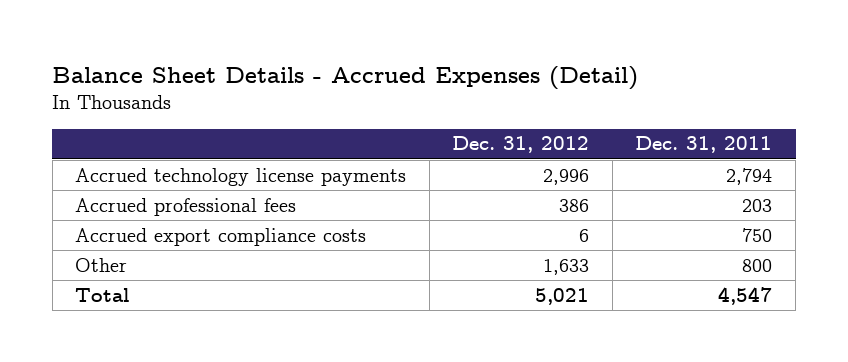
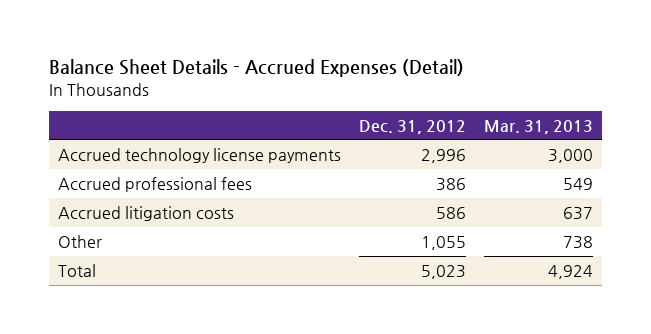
[635,136,773,154] Dec. 31, 2011 -> none
none -> [484,119,594,134] Mar. 31, 2013
[75,227,367,246] Accrued export compliance costs -> none
none -> [57,205,234,221] Accrued litigation costs
[543,258,590,275] 1,633 -> [421,235,467,250] 1,055
[535,287,590,305] 5,021 -> [421,264,467,279] 5,023

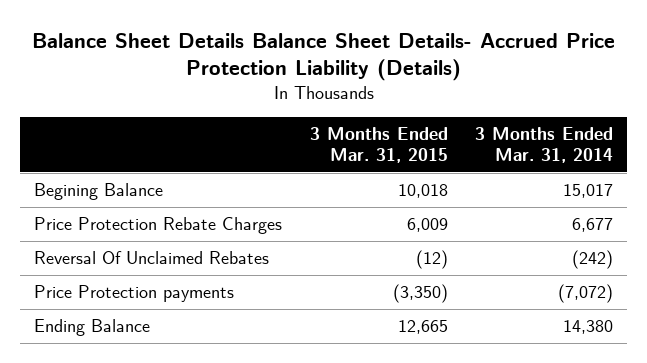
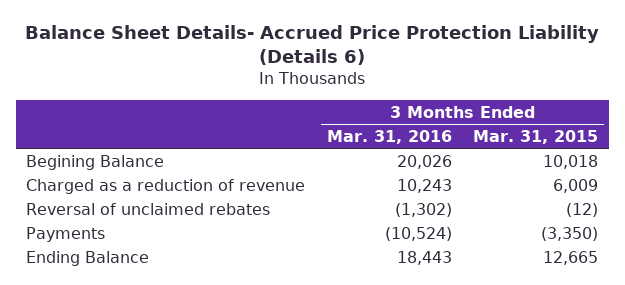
[31,32,615,82] Balance Sheet Details Balance Sheet Details- Accrued Price Protection Liability (Details) -> [25,25,600,66] Balance Sheet Details- Accrued Price Protection Liability (Details 6)
[474,126,613,164] 3 Months Ended Mar. 31, 2014 -> none
none -> [326,129,452,144] Mar. 31, 2016
[34,216,283,234] Price Protection Rebate Charges -> [26,178,306,194] Charged as a reduction of revenue
[34,250,270,264] Reversal Of Unclaimed Rebates -> [26,202,271,215] Reversal of unclaimed rebates
[34,284,235,302] Price Protection payments -> [26,226,106,242] Payments

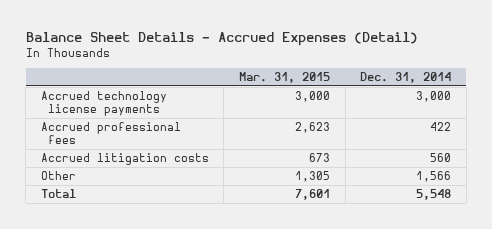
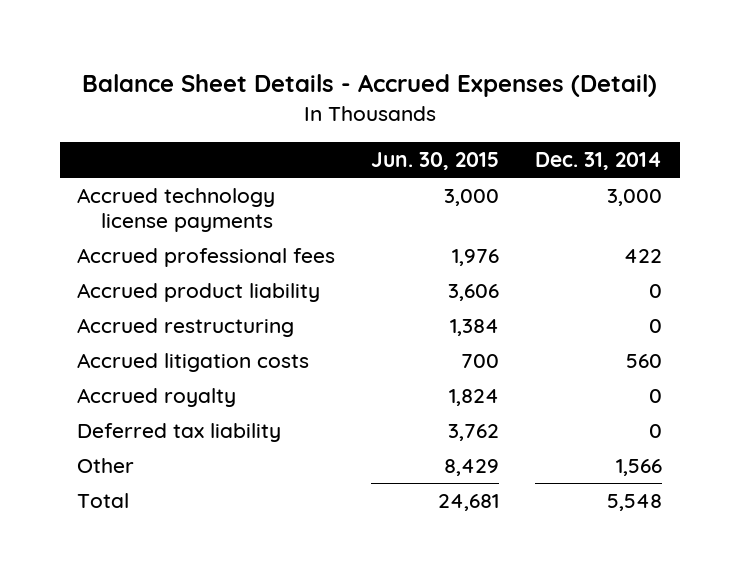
[239,71,331,83] Mar. 31, 2015 -> none
none -> [371,151,500,170] Jun. 30, 2015
none -> [77,283,321,303] Accrued product liability
none -> [77,318,295,338] Accrued restructuring
none -> [77,388,237,408] Accrued royalty
none -> [77,423,282,443] Deferred tax liability

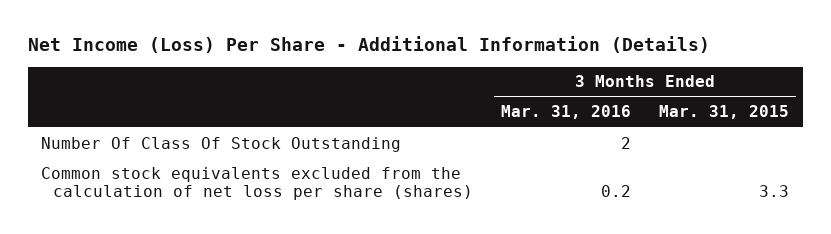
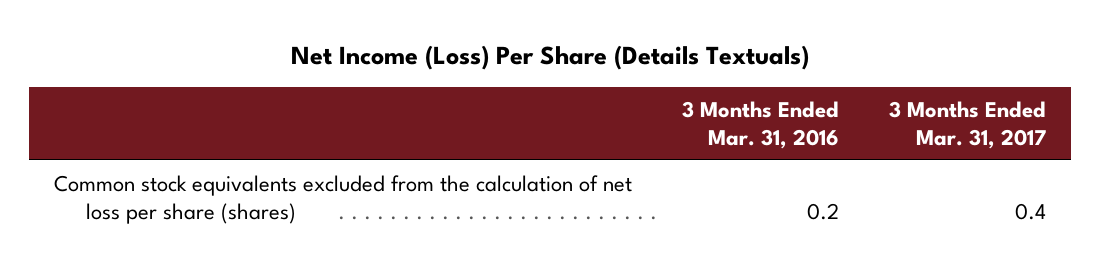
[27,36,710,54] Net Income (Loss) Per Share - Additional Information (Details) -> [291,45,810,71] Net Income (Loss) Per Share (Details Textuals)
[659,105,790,120] Mar. 31, 2015 -> none
none -> [889,100,1047,149] 3 Months Ended Mar. 31, 2017
[41,136,402,152] Number Of Class Of Stock Outstanding -> none

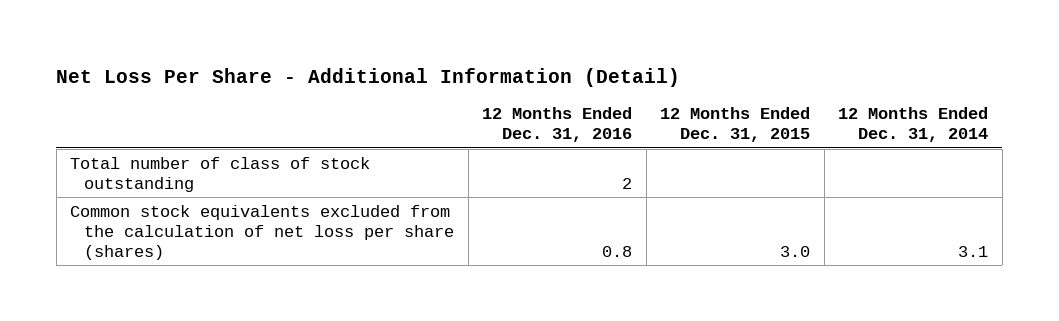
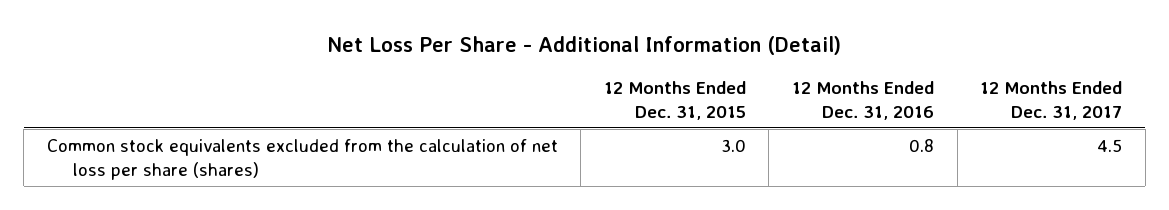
[838,107,989,143] 12 Months Ended Dec. 31, 2014 -> none
none -> [980,80,1123,120] 12 Months Ended Dec. 31, 2017
[70,156,371,192] Total number of class of stock outstanding -> none

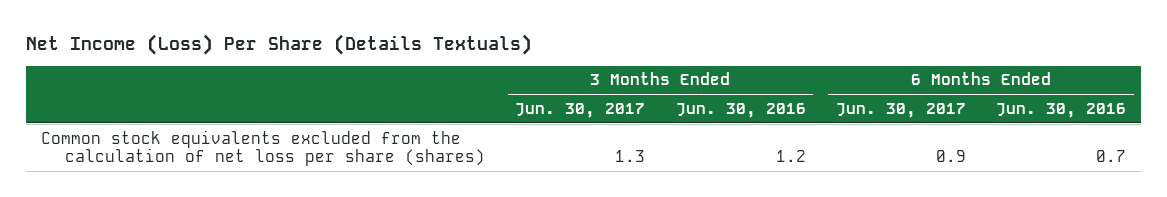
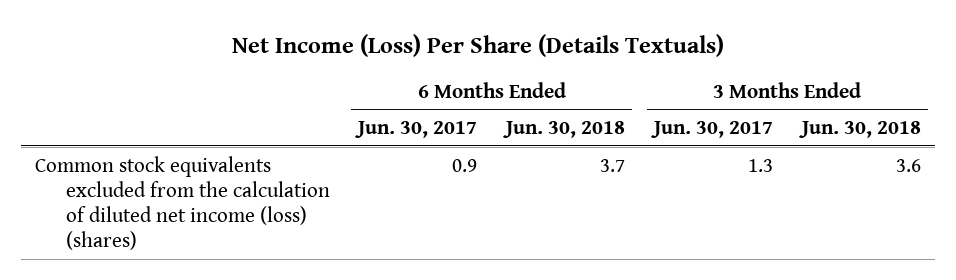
[675,102,806,118] Jun. 30, 2016 -> none
[996,102,1127,118] Jun. 30, 2016 -> none
none -> [503,121,626,139] Jun. 30, 2018
none -> [798,121,921,139] Jun. 30, 2018
[41,129,486,166] Common stock equivalents excluded from the calculation of net loss per share (shares) -> [35,155,330,251] Common stock equivalents excluded from the calculation of diluted net income (loss) (shares)

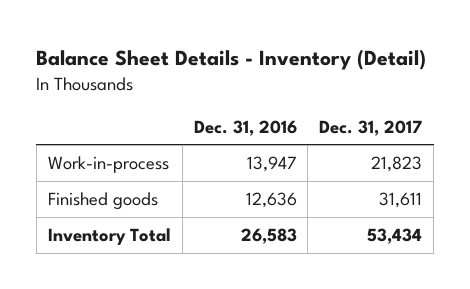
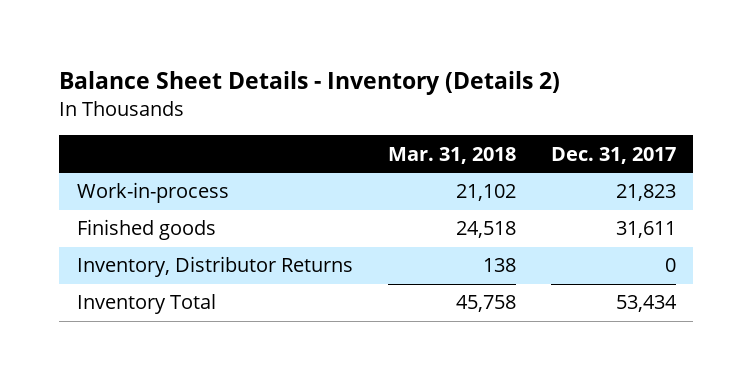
[36,49,427,71] Balance Sheet Details - Inventory (Detail) -> [58,71,560,96] Balance Sheet Details - Inventory (Details 2)
[193,119,297,136] Dec. 31, 2016 -> none
none -> [387,146,516,164] Mar. 31, 2018
none -> [76,256,353,278] Inventory, Distributor Returns

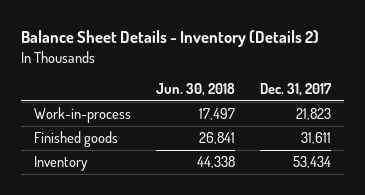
[387,146,516,164] Mar. 31, 2018 -> none
none -> [156,83,236,97] Jun. 30, 2018
[76,256,353,278] Inventory, Distributor Returns -> none
[76,294,216,315] Inventory Total -> [33,155,88,171] Inventory

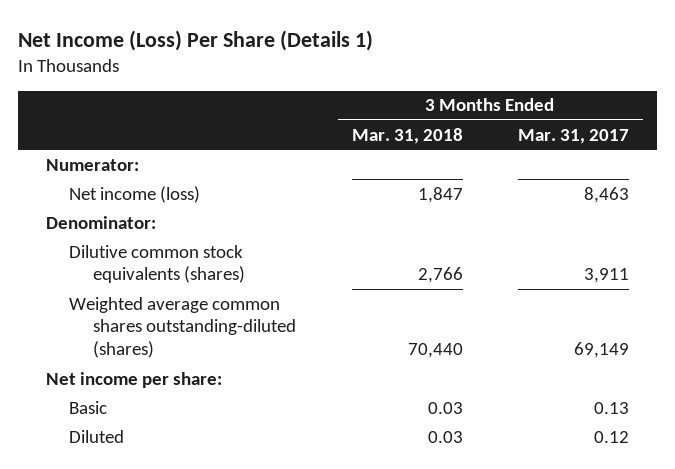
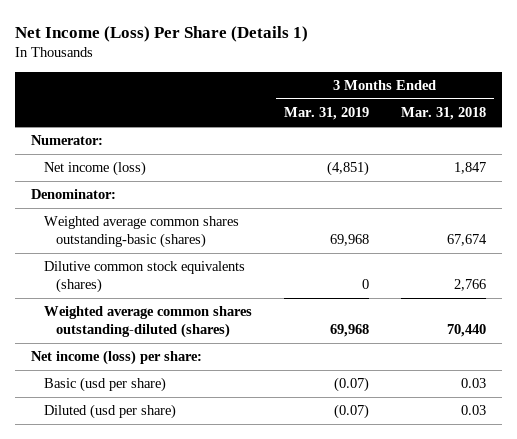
[518,128,630,144] Mar. 31, 2017 -> none
none -> [283,107,369,121] Mar. 31, 2019
none -> [43,216,239,248] Weighted average common shares outstanding-basic (shares)
[45,371,222,388] Net income per share: -> [31,350,203,366] Net income (loss) per share:
[69,400,108,414] Basic -> [43,377,166,393] Basic (usd per share)
[69,429,125,443] Diluted -> [43,404,176,420] Diluted (usd per share)

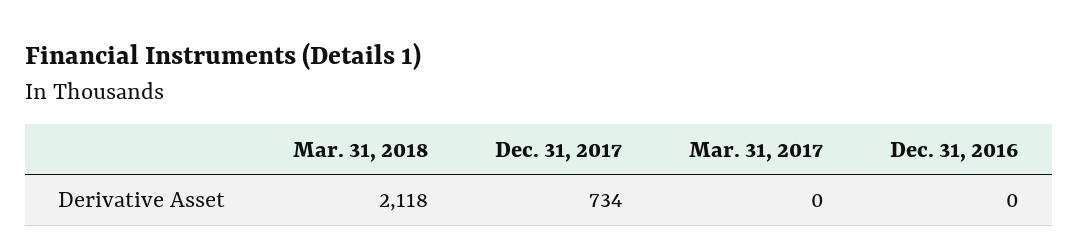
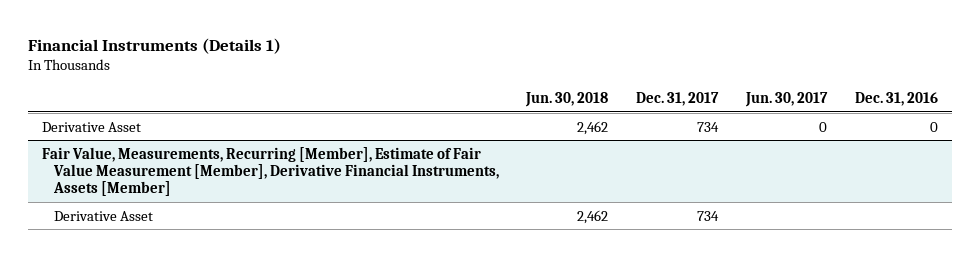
[292,141,428,162] Mar. 31, 2018 -> none
[689,141,824,162] Mar. 31, 2017 -> none
none -> [525,92,609,108] Jun. 30, 2018
none -> [745,92,829,108] Jun. 30, 2017
none -> [41,146,499,197] Fair Value, Measurements, Recurring [Member], Estimate of Fair Value Measurement [Member], Derivative Financial Instruments, Assets [Member]
none -> [53,210,153,221] Derivative Asset

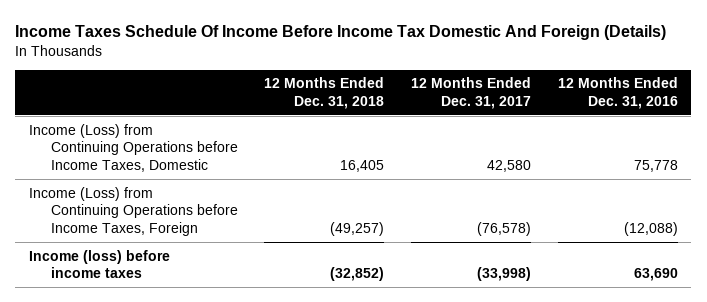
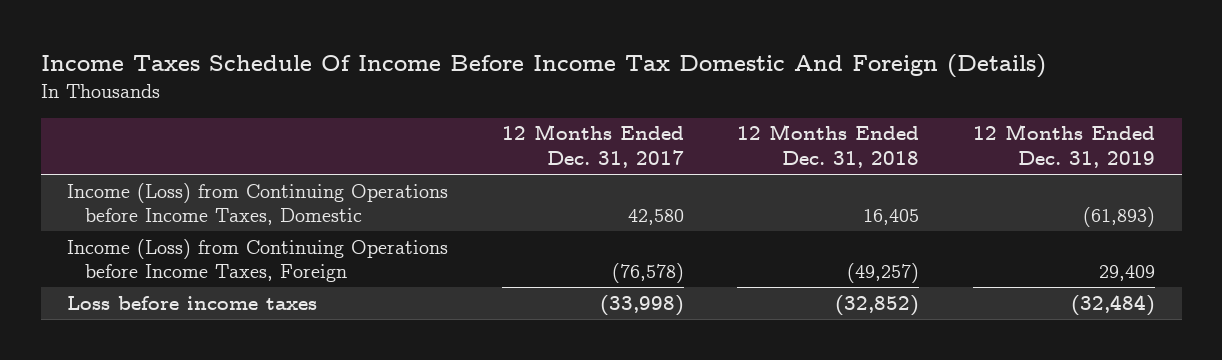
[558,77,679,109] 12 Months Ended Dec. 31, 2016 -> none
none -> [973,124,1156,169] 12 Months Ended Dec. 31, 2019
[28,249,170,279] Income (loss) before income taxes -> [67,295,318,310] Loss before income taxes

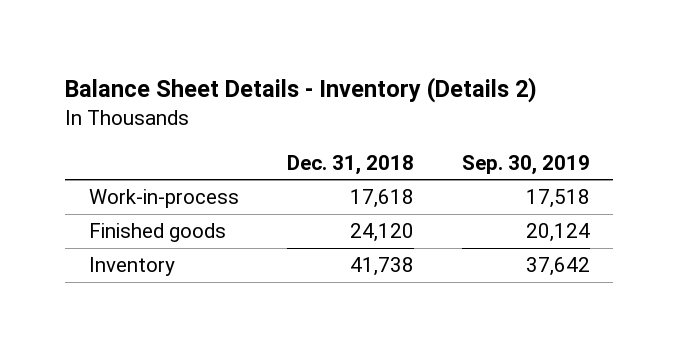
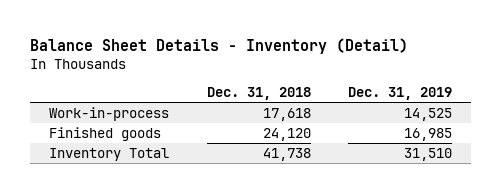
[65,77,538,104] Balance Sheet Details - Inventory (Details 2) -> [30,37,409,54] Balance Sheet Details - Inventory (Detail)
[461,154,590,175] Sep. 30, 2019 -> none
none -> [348,86,453,100] Dec. 31, 2019
[89,257,176,277] Inventory -> [49,147,170,161] Inventory Total

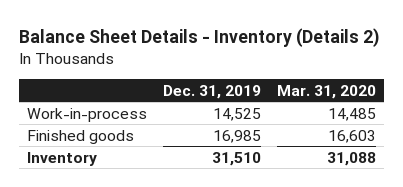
[30,37,409,54] Balance Sheet Details - Inventory (Detail) -> [19,28,381,48] Balance Sheet Details - Inventory (Details 2)
[206,86,311,100] Dec. 31, 2018 -> none
none -> [277,84,377,99] Mar. 31, 2020
[49,147,170,161] Inventory Total -> [27,151,98,166] Inventory

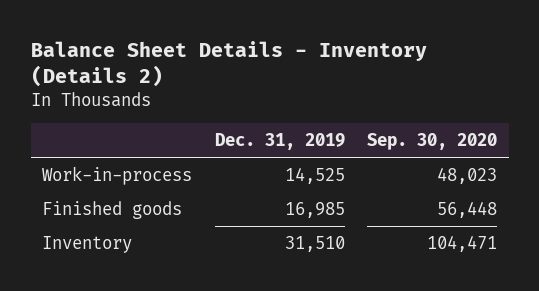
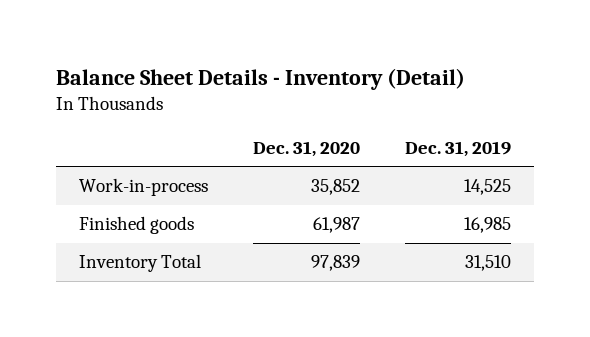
[30,41,427,88] Balance Sheet Details - Inventory (Details 2) -> [55,67,465,90] Balance Sheet Details - Inventory (Detail)
[367,133,498,151] Sep. 30, 2020 -> none
none -> [252,140,360,157] Dec. 31, 2020
[42,235,133,253] Inventory -> [78,254,201,273] Inventory Total

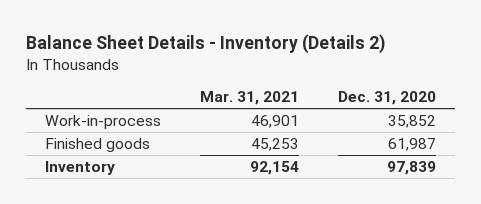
[55,67,465,90] Balance Sheet Details - Inventory (Detail) -> [25,34,385,55] Balance Sheet Details - Inventory (Details 2)
[405,140,512,157] Dec. 31, 2019 -> none
none -> [199,91,299,106] Mar. 31, 2021
[78,254,201,273] Inventory Total -> [44,160,115,175] Inventory

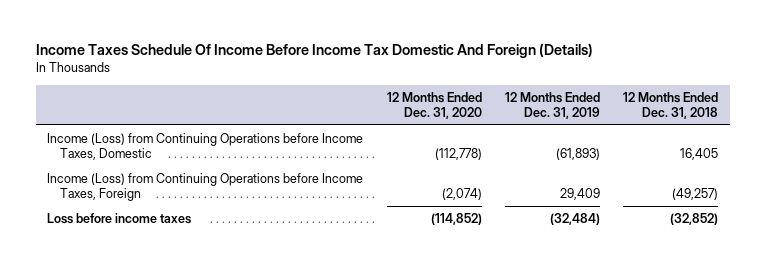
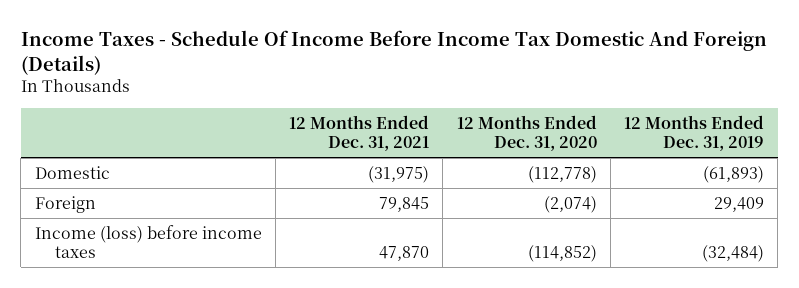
[35,43,593,59] Income Taxes Schedule Of Income Before Income Tax Domestic And Foreign (Details) -> [20,29,767,75] Income Taxes - Schedule Of Income Before Income Tax Domestic And Foreign (Details)
[623,91,719,120] 12 Months Ended Dec. 31, 2018 -> none
none -> [289,115,430,151] 12 Months Ended Dec. 31, 2021
[47,132,364,161] Income (Loss) from Continuing Operations before Income Taxes, Domestic -> [34,165,110,179] Domestic
[47,172,364,202] Income (Loss) from Continuing Operations before Income Taxes, Foreign -> [34,195,96,213] Foreign
[47,212,192,224] Loss before income taxes -> [34,224,262,258] Income (loss) before income taxes

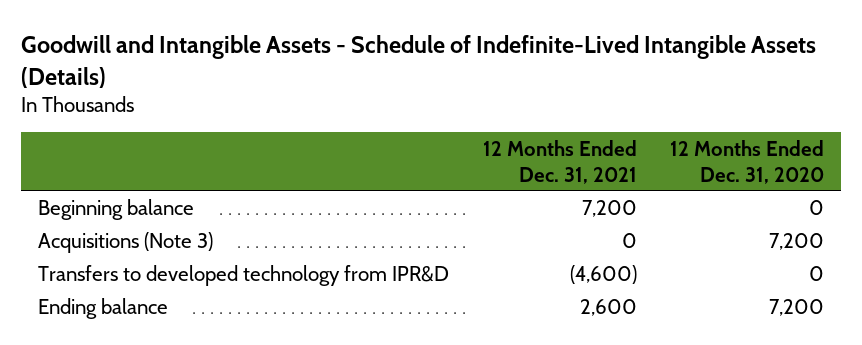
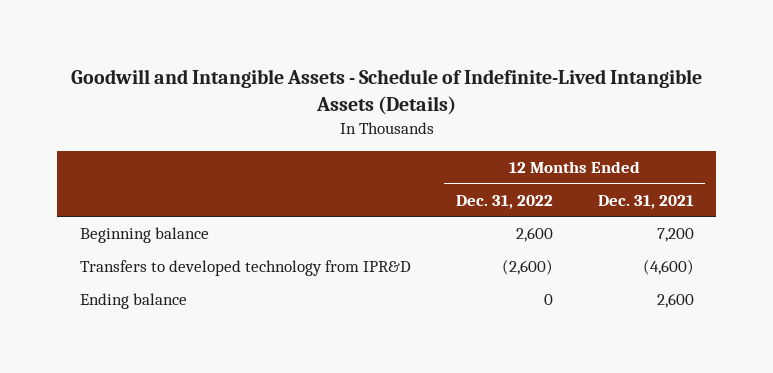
[670,139,825,184] 12 Months Ended Dec. 31, 2020 -> none
none -> [455,194,553,209] Dec. 31, 2022
[37,232,213,254] Acquisitions (Note 3) -> none

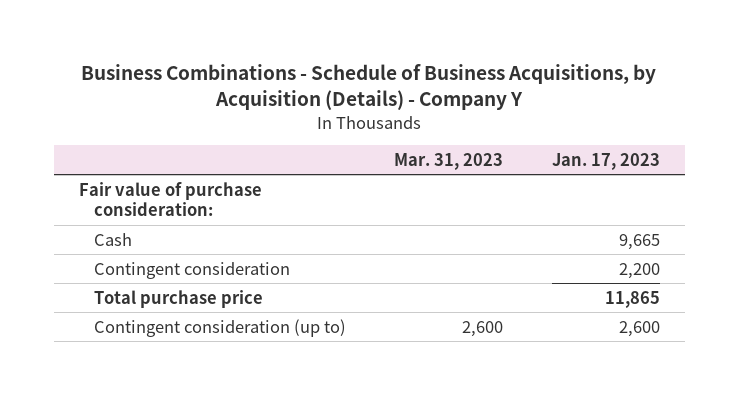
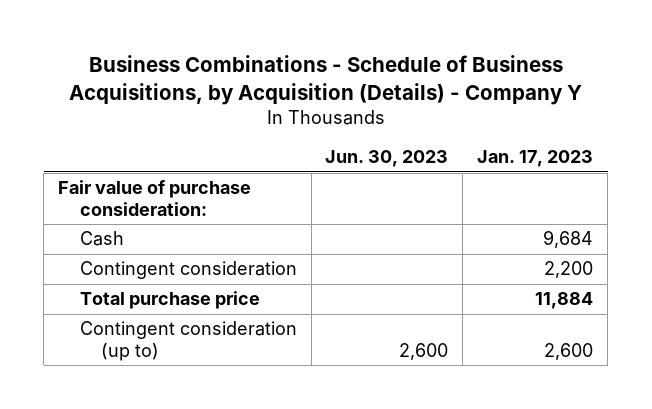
[394,153,504,171] Mar. 31, 2023 -> none
none -> [325,150,449,168] Jun. 30, 2023
[619,233,661,250] 9,665 -> [543,230,594,249] 9,684
[605,290,661,308] 11,865 -> [535,292,594,310] 11,884

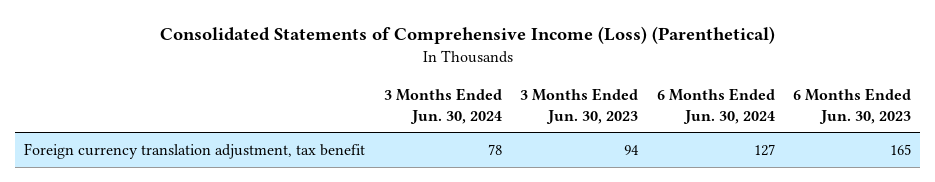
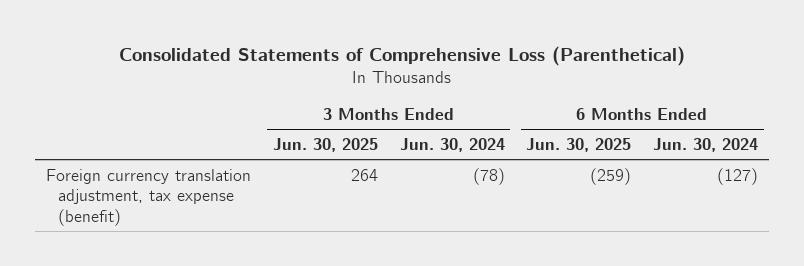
[159,25,775,44] Consolidated Statements of Comprehensive Income (Loss) (Parenthetical) -> [119,45,686,66] Consolidated Statements of Comprehensive Loss (Parenthetical)
[520,87,639,124] 3 Months Ended Jun. 30, 2023 -> none
[793,87,912,124] 6 Months Ended Jun. 30, 2023 -> none
none -> [272,138,378,153] Jun. 30, 2025
none -> [526,138,632,153] Jun. 30, 2025
[24,143,366,160] Foreign currency translation adjustment, tax benefit -> [45,168,251,227] Foreign currency translation adjustment, tax expense (benefit)
[487,144,502,156] 78 -> [472,167,505,185] (78)
[753,144,775,157] 127 -> [717,167,759,185] (127)

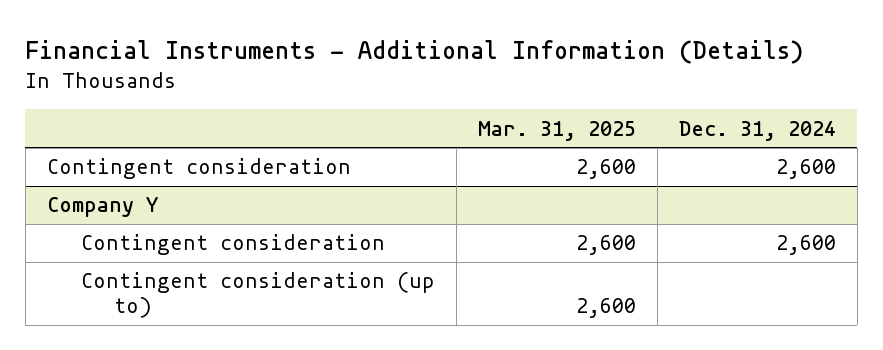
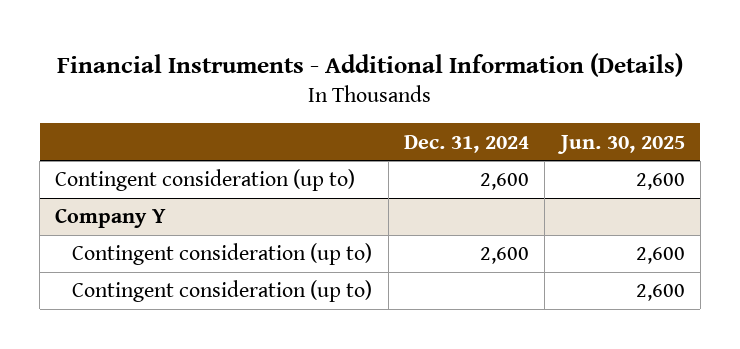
[477,120,636,141] Mar. 31, 2025 -> none
none -> [556,134,685,154] Jun. 30, 2025
[47,158,352,180] Contingent consideration -> [55,169,356,192] Contingent consideration (up to)
[80,234,385,256] Contingent consideration -> [72,243,373,266] Contingent consideration (up to)

